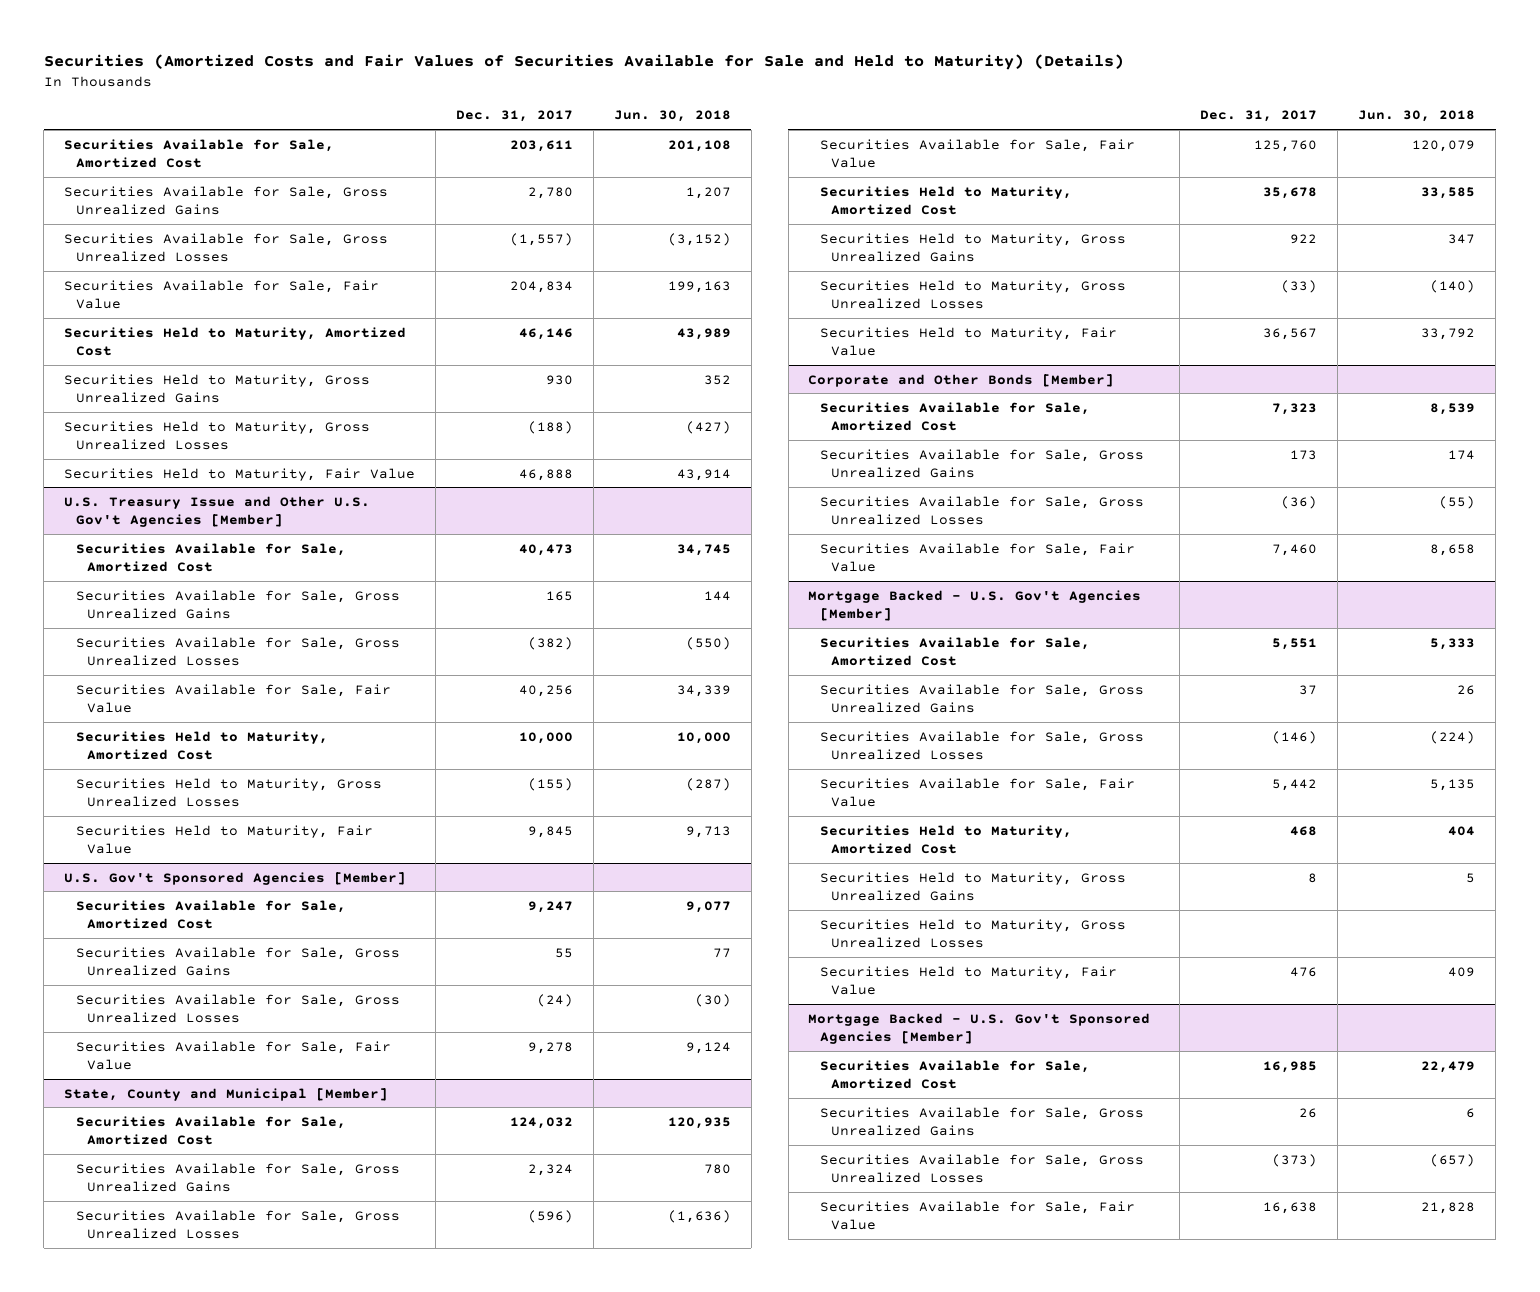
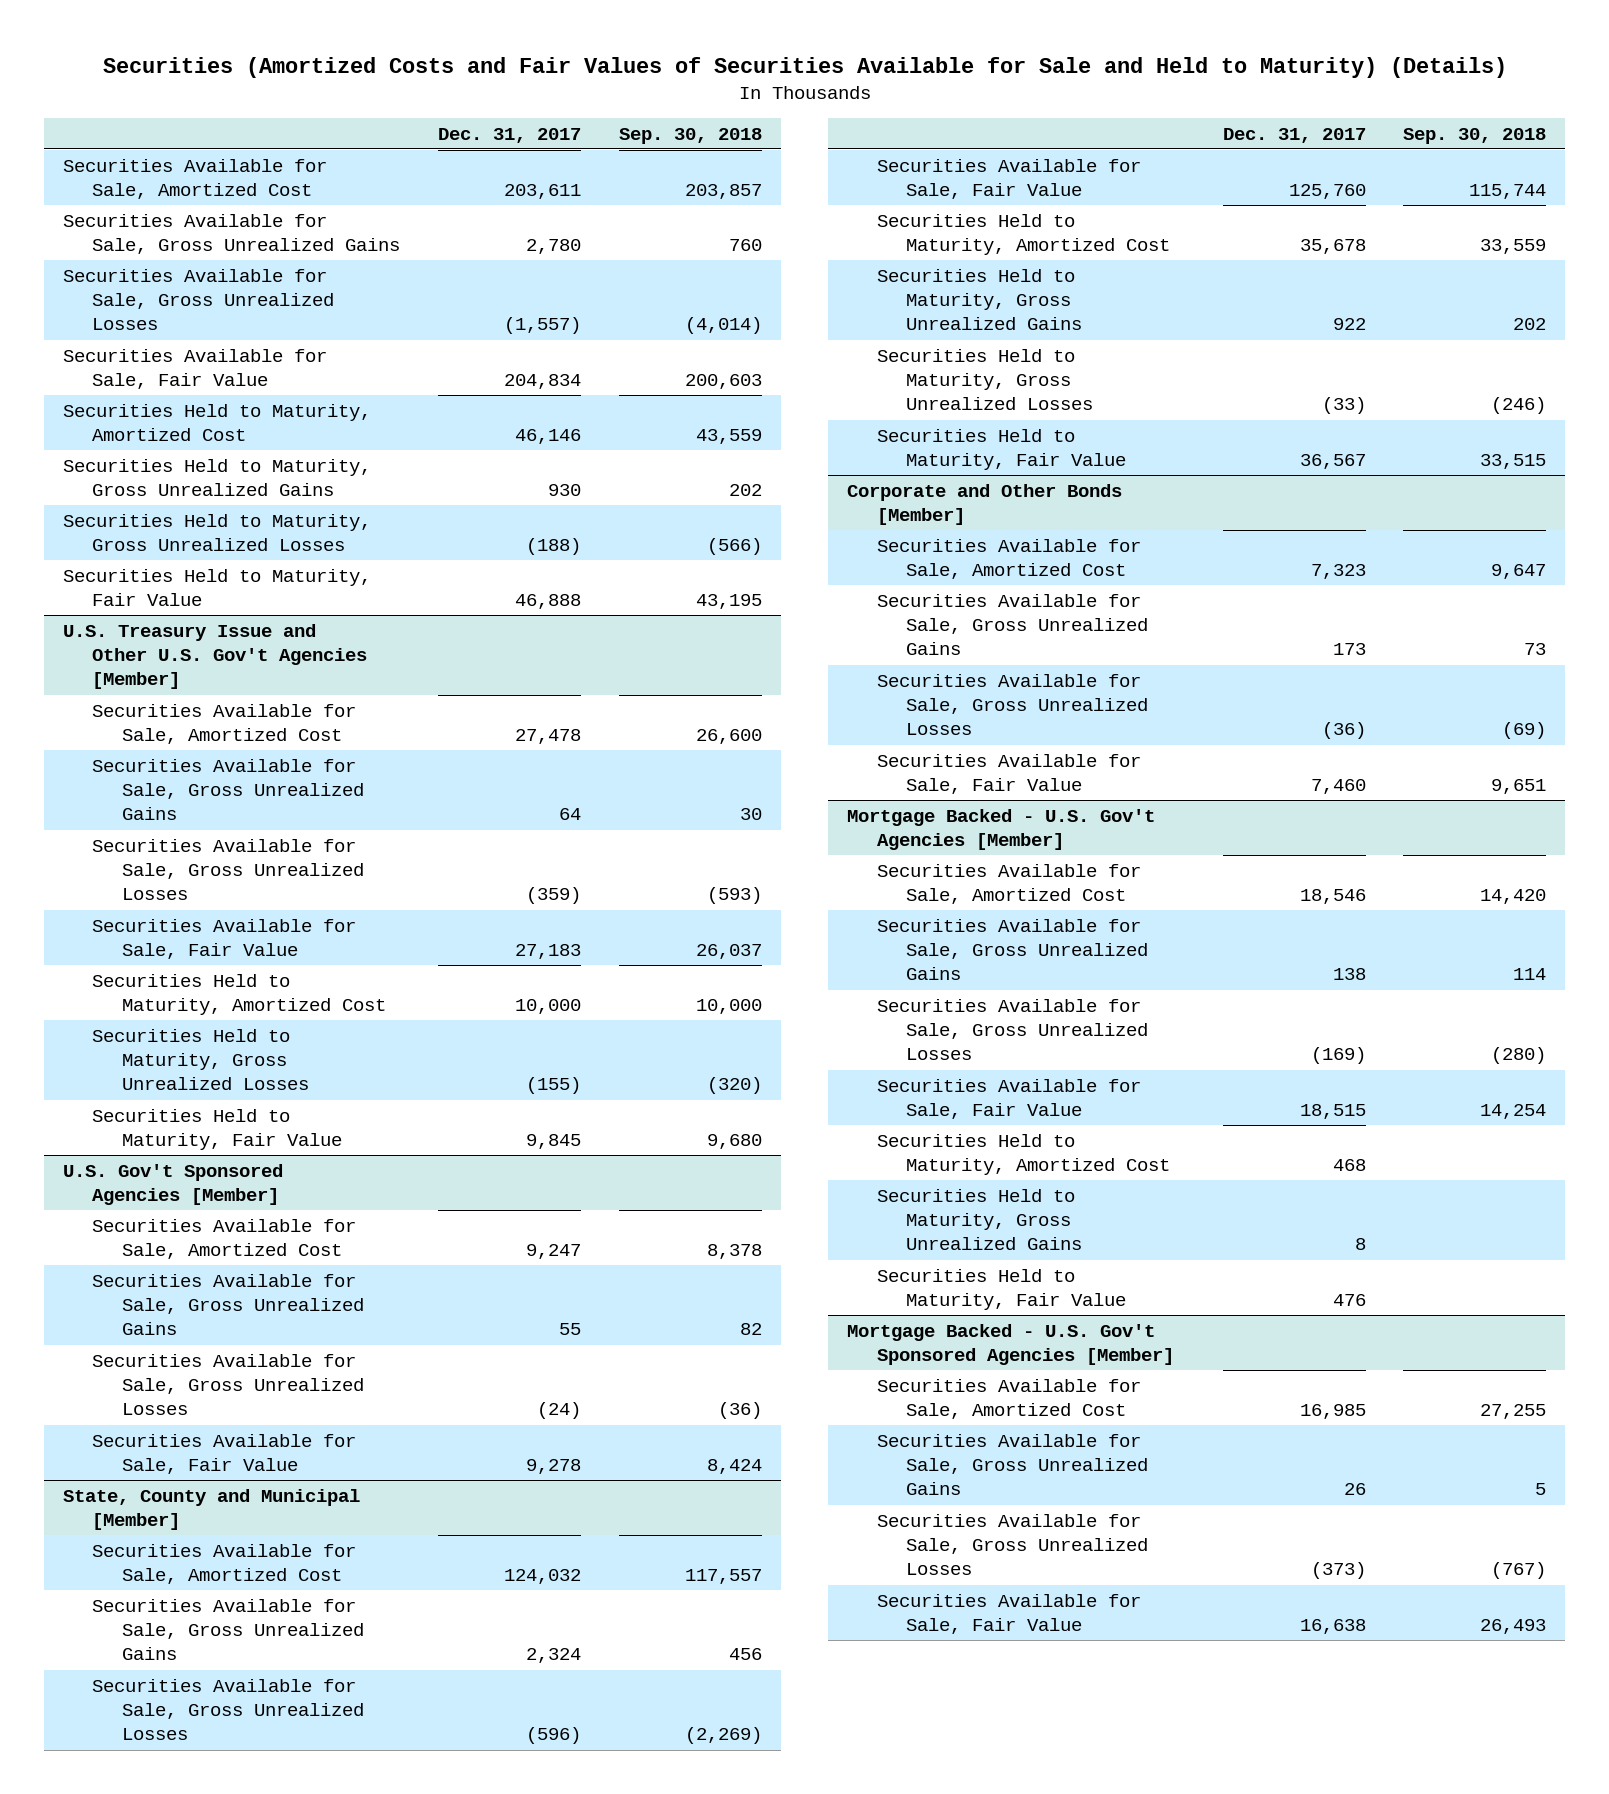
[614,110,732,123] Jun. 30, 2018 -> none
none -> [618,127,762,144] Sep. 30, 2018
[519,543,574,556] 40,473 -> [515,729,582,745] 27,478
[546,590,574,601] 165 -> [559,808,582,821] 64
[528,636,574,650] (382) -> [526,887,582,905] (359)
[519,684,574,697] 40,256 -> [515,944,582,960] 27,183
[1272,637,1318,650] 5,551 -> [1299,889,1366,905] 18,546
[1299,684,1318,695] 37 -> [1332,968,1366,981] 138
[1272,730,1318,744] (146) -> [1310,1047,1366,1065] (169)
[1272,778,1318,791] 5,442 -> [1299,1104,1366,1120] 18,515
[819,918,1126,948] Securities Held to Maturity, Gross Unrealized Losses -> none

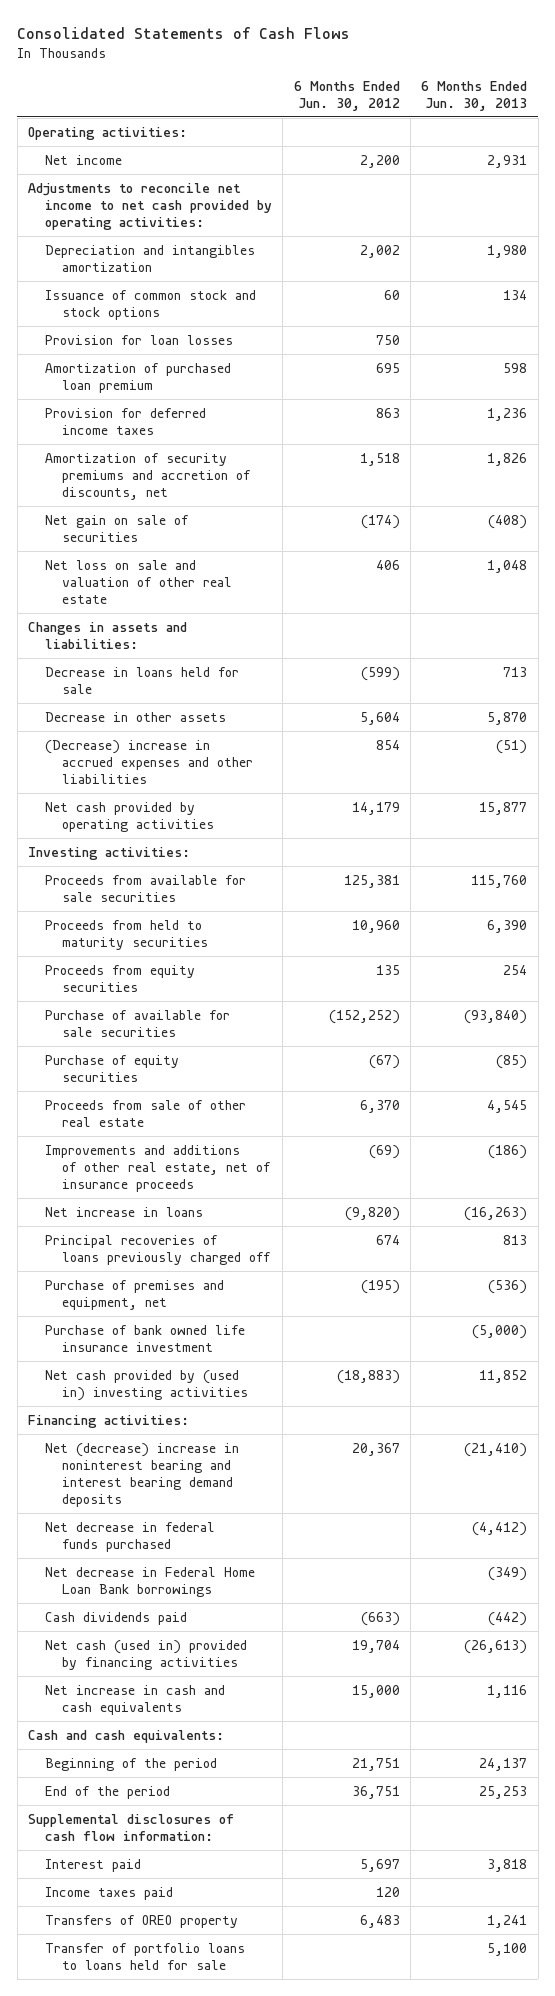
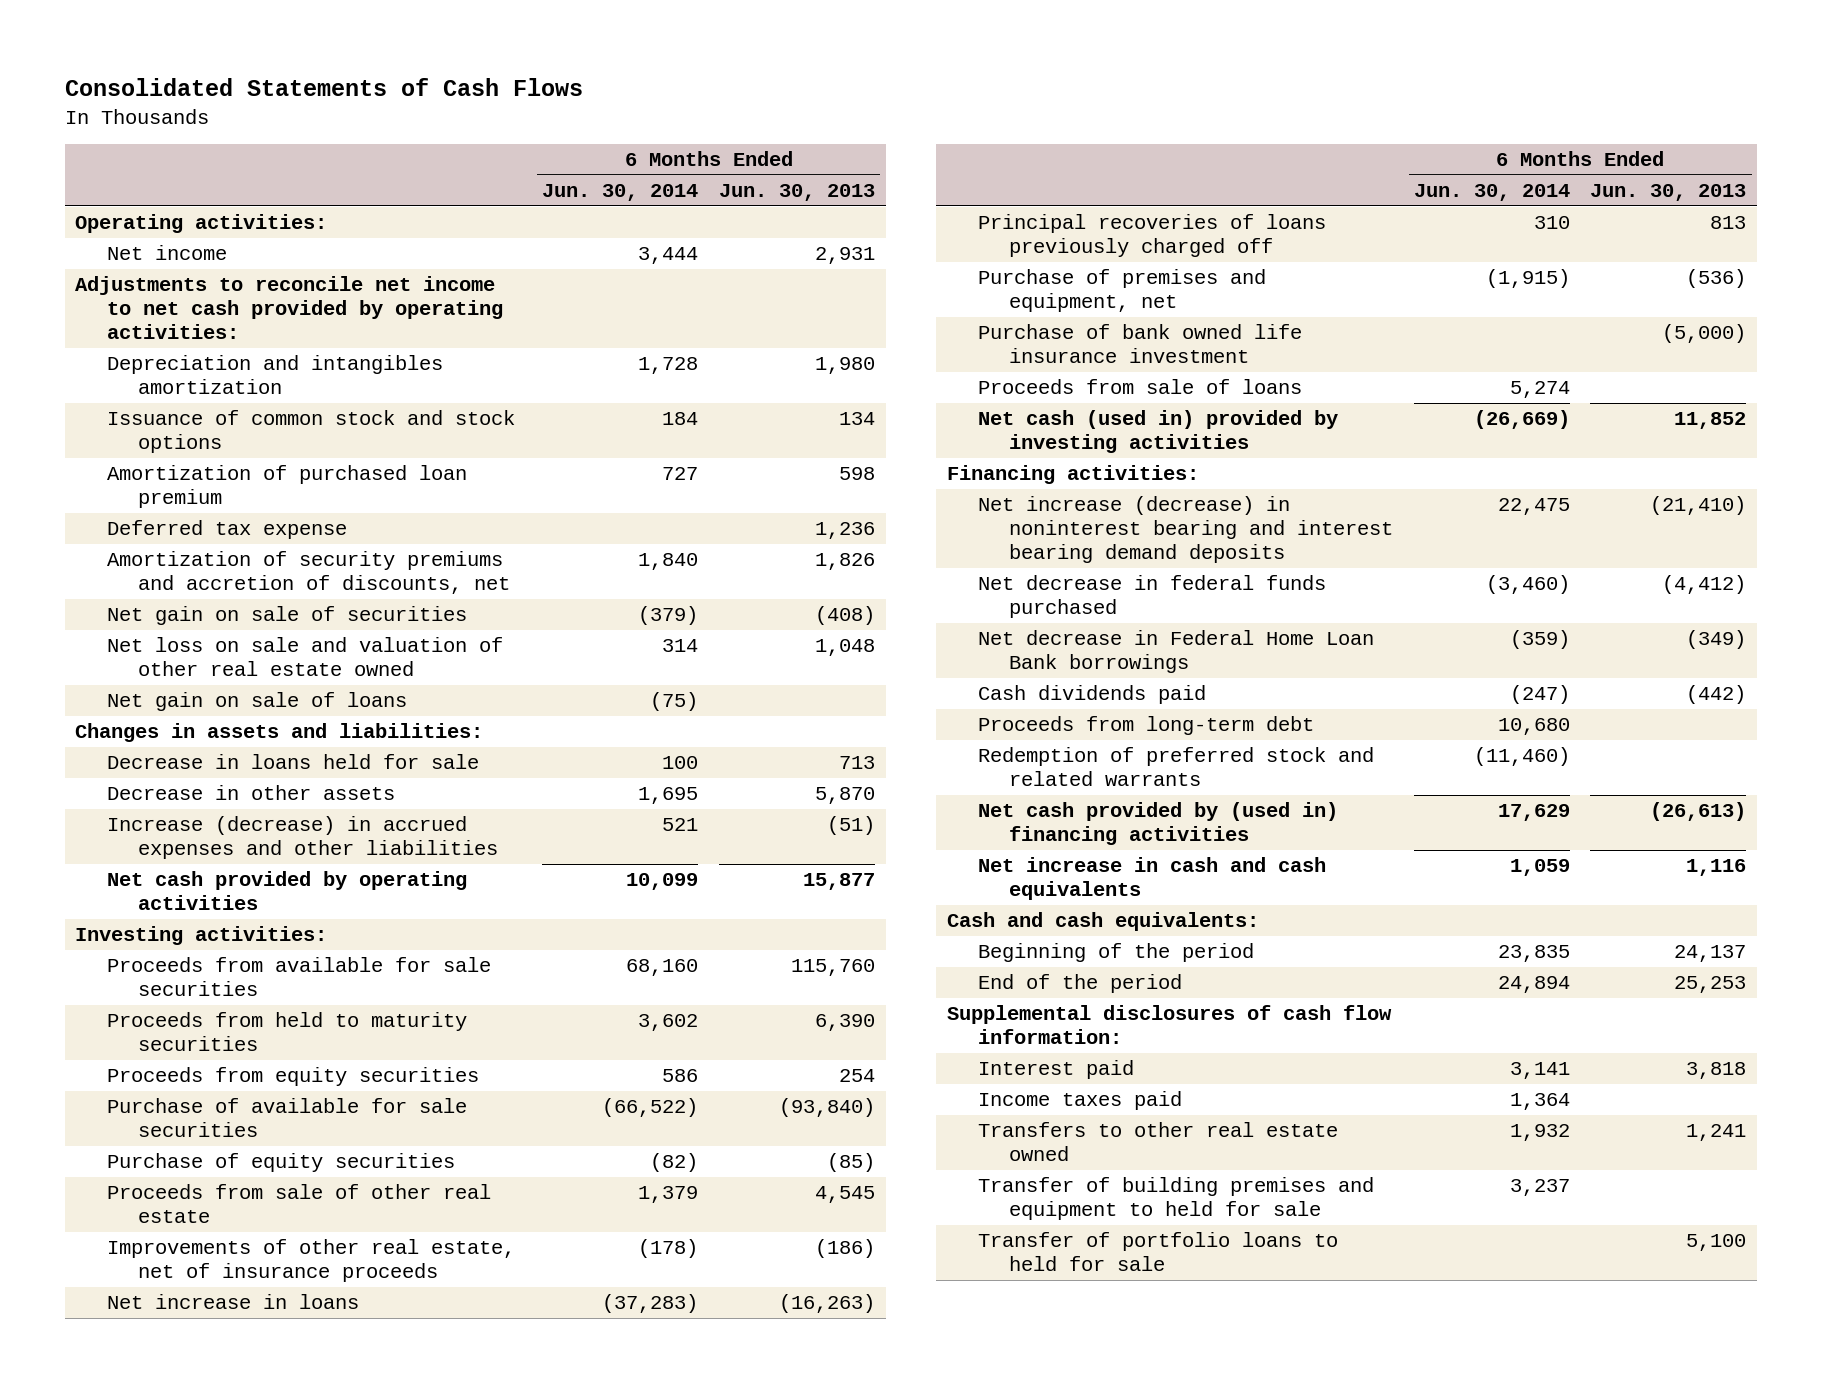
[293,80,400,111] 6 Months Ended Jun. 30, 2012 -> none
none -> [542,184,699,202] Jun. 30, 2014
[45,334,234,345] Provision for loan losses -> none
[45,407,207,435] Provision for deferred income taxes -> [106,520,347,540] Deferred tax expense
[45,559,233,605] Net loss on sale and valuation of other real estate -> [106,637,503,676] Net loss on sale and valuation of other real estate owned
none -> [106,692,407,712] Net gain on sale of loans
[45,739,254,785] (Decrease) increase in accrued expenses and other liabilities -> [106,816,498,859] Increase (decrease) in accrued expenses and other liabilities
[45,1144,272,1193] Improvements and additions of other real estate, net of insurance proceeds -> [106,1239,515,1282] Improvements of other real estate, net of insurance proceeds
none -> [977,379,1302,395] Proceeds from sale of loans
[45,1369,249,1401] Net cash provided by (used in) investing activities -> [977,410,1338,453] Net cash (used in) provided by investing activities
[45,1442,240,1508] Net (decrease) increase in noninterest bearing and interest bearing demand deposits -> [977,496,1393,563] Net increase (decrease) in noninterest bearing and interest bearing demand deposits
none -> [977,716,1314,736] Proceeds from long-term debt
none -> [977,747,1374,786] Redemption of preferred stock and related warrants
[45,1639,248,1670] Net cash (used in) provided by financing activities -> [977,802,1338,845] Net cash provided by (used in) financing activities
[45,1914,239,1928] Transfers of OREO property -> [977,1122,1338,1161] Transfers to other real estate owned
none -> [977,1177,1374,1220] Transfer of building premises and equipment to held for sale
[45,1942,246,1970] Transfer of portfolio loans to loans held for sale -> [977,1232,1338,1271] Transfer of portfolio loans to held for sale

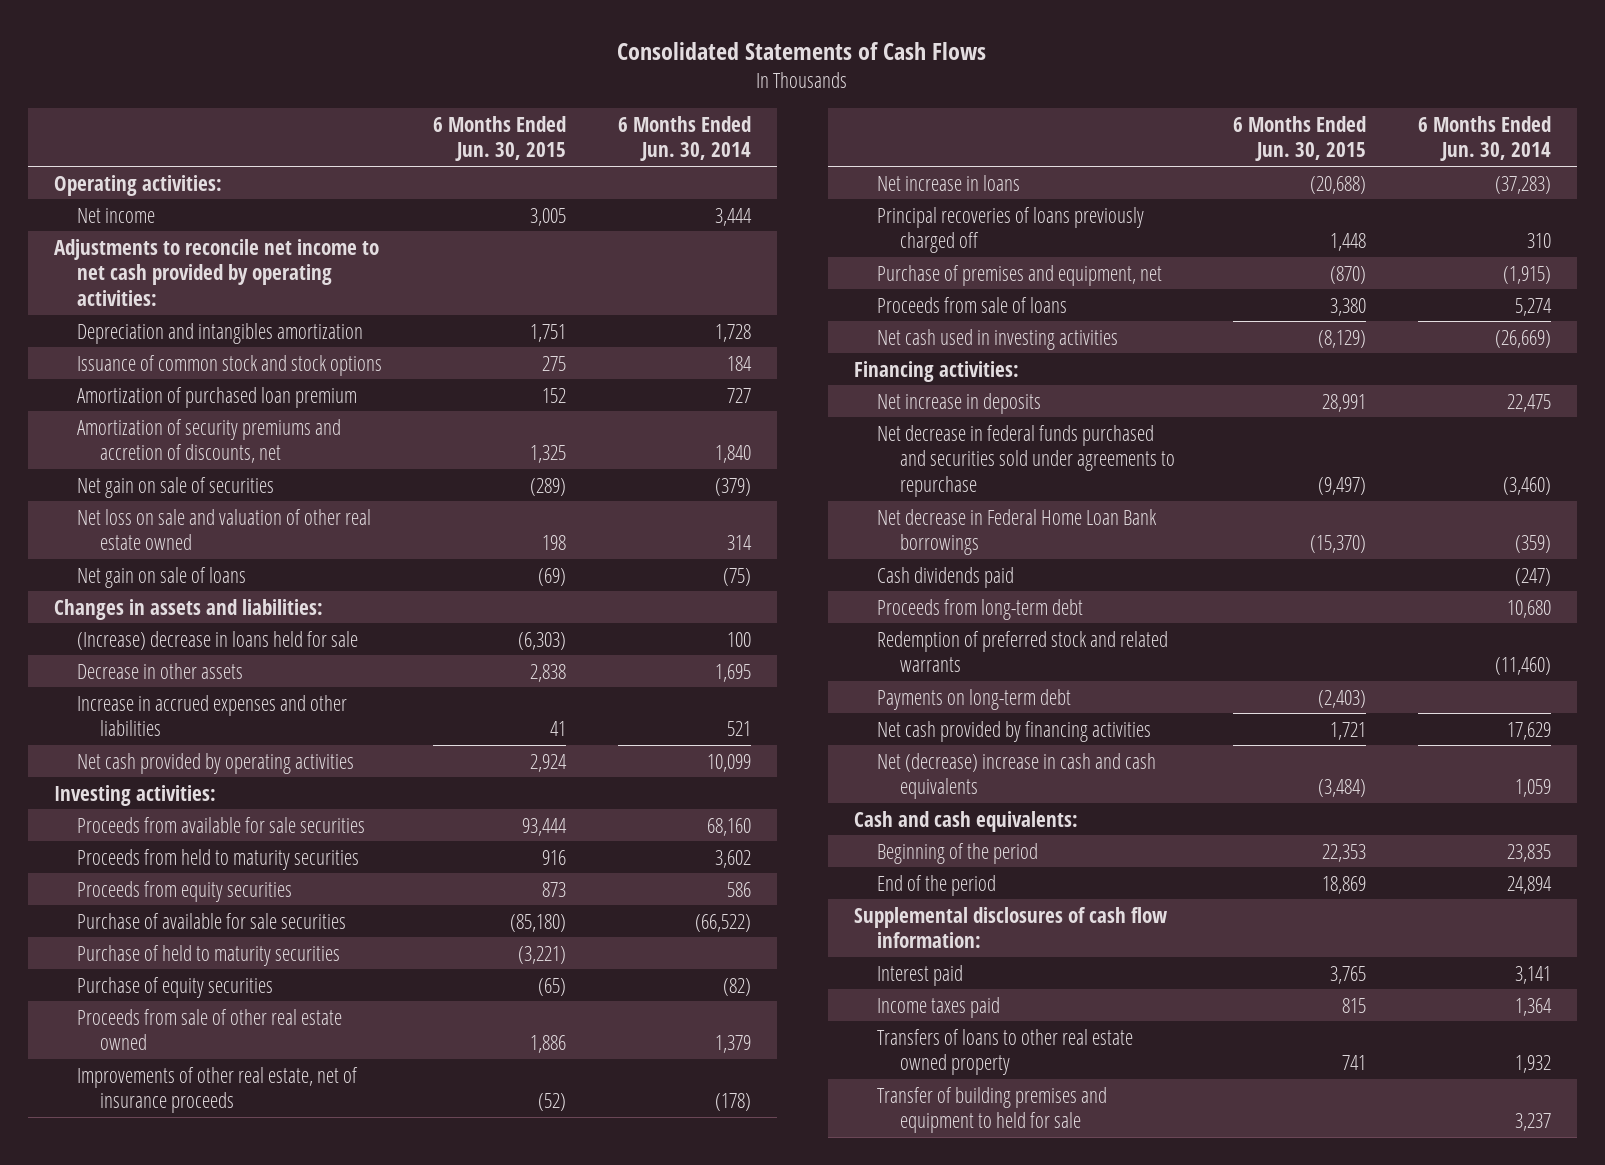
[719,184,876,202] Jun. 30, 2013 -> none
none -> [433,115,567,162] 6 Months Ended Jun. 30, 2015
[106,520,347,540] Deferred tax expense -> none
[106,754,479,770] Decrease in loans held for sale -> [76,630,358,650] (Increase) decrease in loans held for sale
[106,816,498,859] Increase (decrease) in accrued expenses and other liabilities -> [76,694,347,737] Increase in accrued expenses and other liabilities
none -> [76,944,340,966] Purchase of held to maturity securities
[106,1184,491,1223] Proceeds from sale of other real estate -> [76,1008,342,1051] Proceeds from sale of other real estate owned
[977,324,1302,363] Purchase of bank owned life insurance investment -> none
[977,410,1338,453] Net cash (used in) provided by investing activities -> [876,328,1118,350] Net cash used in investing activities
[977,496,1393,563] Net increase (decrease) in noninterest bearing and interest bearing demand deposits -> [876,392,1041,414] Net increase in deposits
[977,575,1326,618] Net decrease in federal funds purchased -> [876,424,1176,497] Net decrease in federal funds purchased and securities sold under agreements to repurchase
none -> [876,688,1071,710] Payments on long-term debt
[977,802,1338,845] Net cash provided by (used in) financing activities -> [876,720,1151,742] Net cash provided by financing activities
[977,857,1326,900] Net increase in cash and cash equivalents -> [876,752,1156,800] Net (decrease) increase in cash and cash equivalents
[977,1122,1338,1161] Transfers to other real estate owned -> [876,1028,1133,1076] Transfers of loans to other real estate owned property
[977,1232,1338,1271] Transfer of portfolio loans to held for sale -> none

